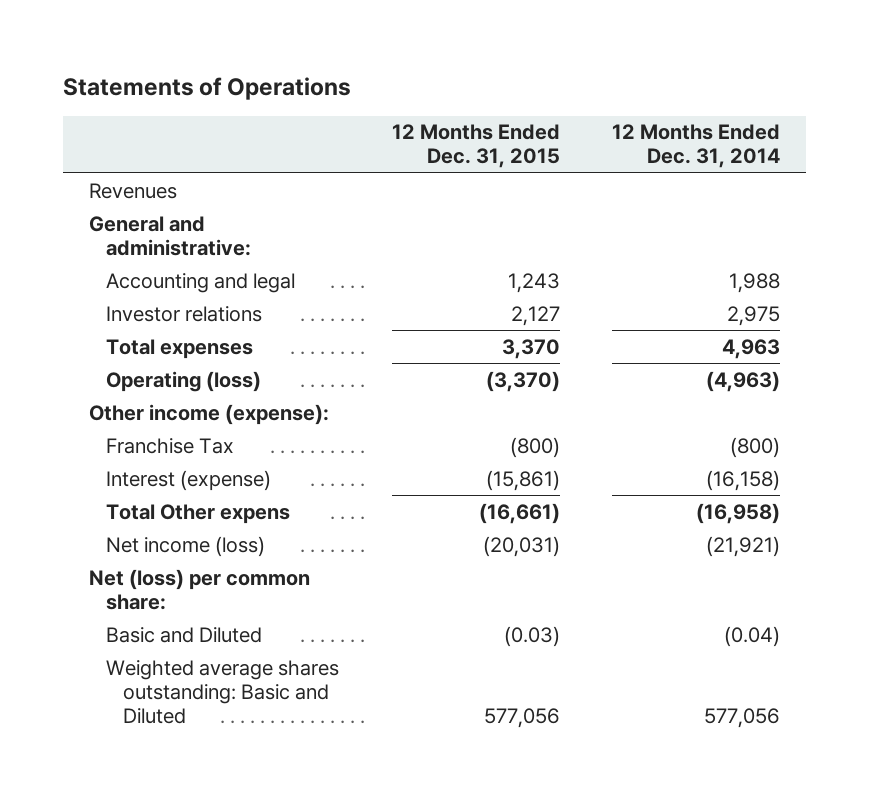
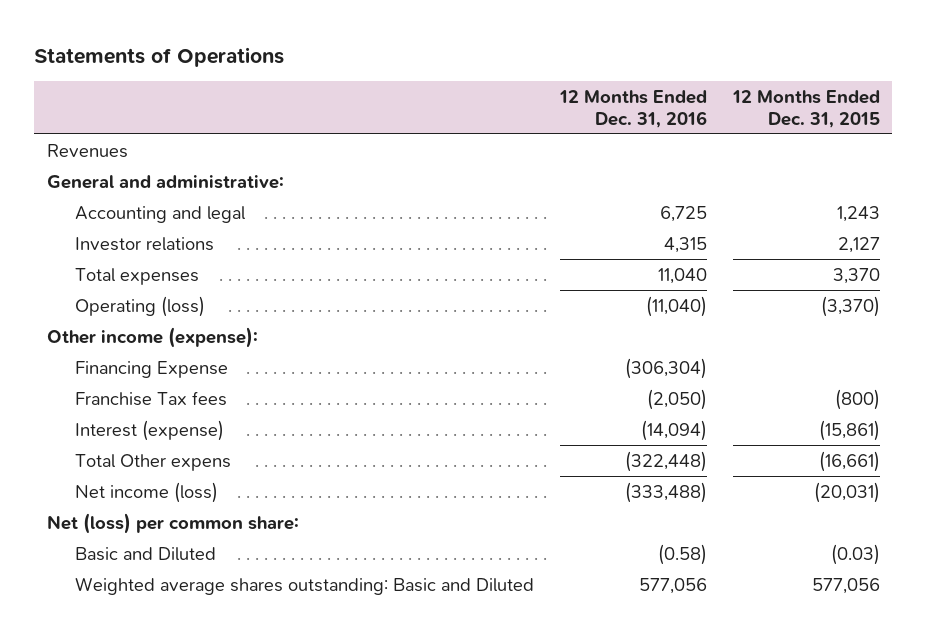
[611,124,780,169] 12 Months Ended Dec. 31, 2014 -> none
none -> [558,89,707,128] 12 Months Ended Dec. 31, 2016
none -> [75,360,229,378] Financing Expense
[106,437,235,454] Franchise Tax -> [75,390,228,406] Franchise Tax fees

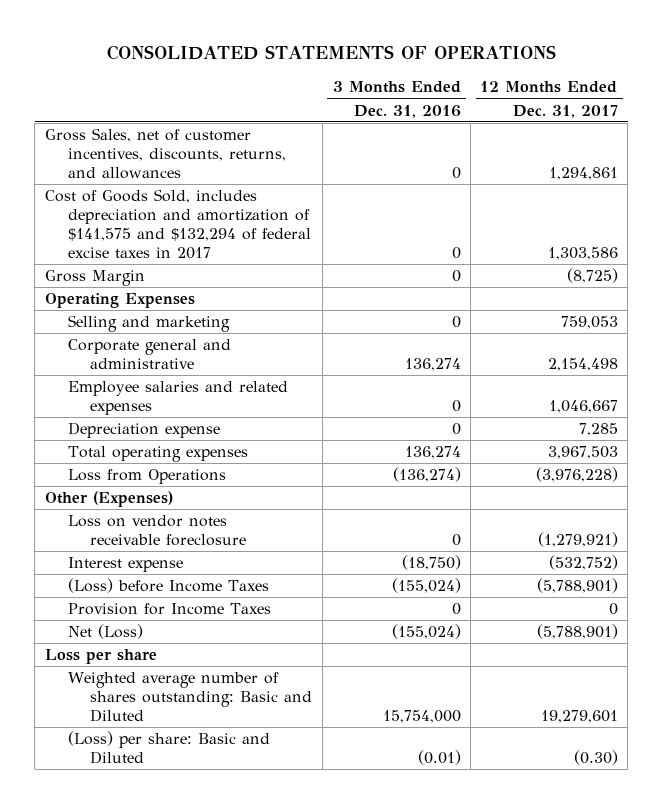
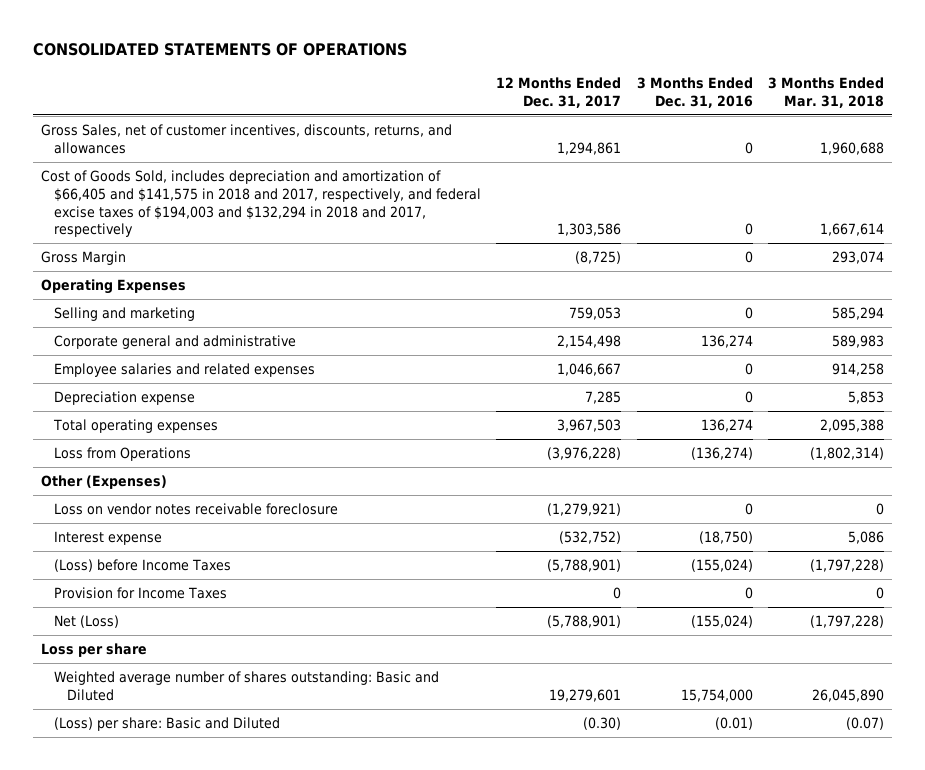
none -> [768,77,885,108] 3 Months Ended Mar. 31, 2018
[44,189,311,260] Cost of Goods Sold, includes depreciation and amortization of $141,575 and $132,294 of federal excise taxes in 2017 -> [40,170,482,238] Cost of Goods Sold, includes depreciation and amortization of $66,405 and $141,575 in 2018 and 2017, respectively, and federal excise taxes of $194,003 and $132,294 in 2018 and 2017, respectively

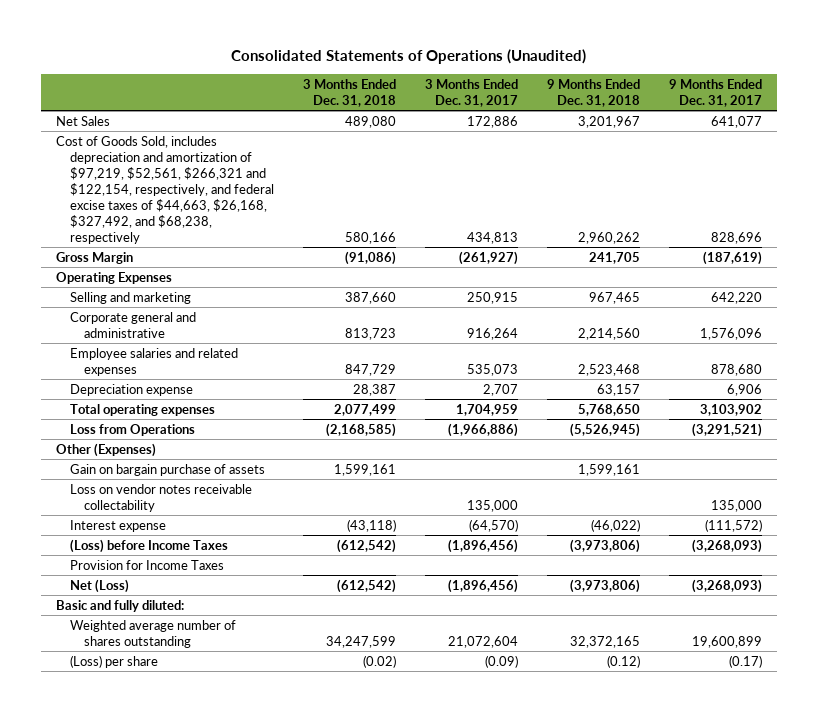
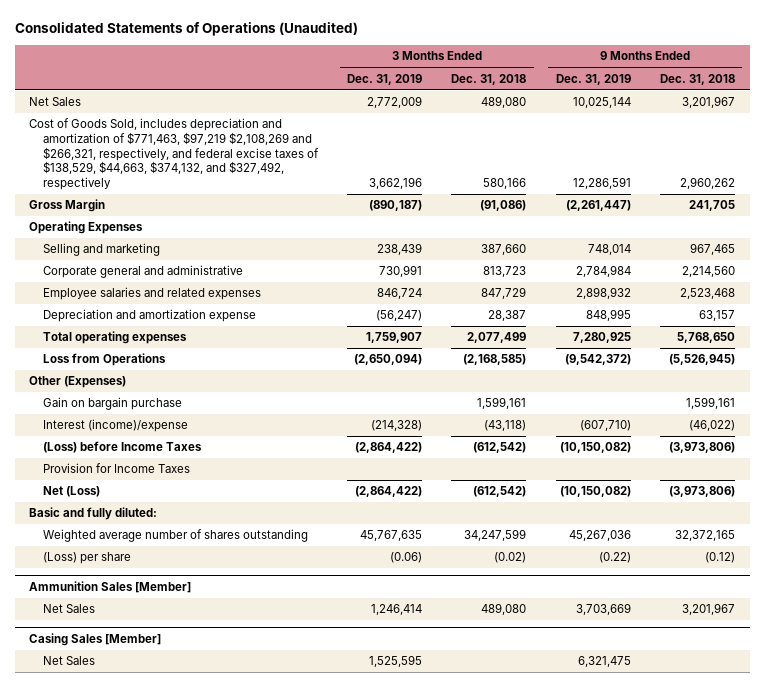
[425,78,519,107] 3 Months Ended Dec. 31, 2017 -> none
[669,78,763,107] 9 Months Ended Dec. 31, 2017 -> none
none -> [347,73,423,85] Dec. 31, 2019
none -> [555,73,631,85] Dec. 31, 2019
[55,135,275,244] Cost of Goods Sold, includes depreciation and amortization of $97,219, $52,561, $266,321 and $122,154, respectively, and federal excise taxes of $44,663, $26,168, $327,492, and $68,238, respectively -> [29,118,319,190] Cost of Goods Sold, includes depreciation and amortization of $771,463, $97,219 $2,108,269 and $266,321, respectively, and federal excise taxes of $138,529, $44,663, $374,132, and $327,492, respectively
[70,383,194,396] Depreciation expense -> [42,309,256,323] Depreciation and amortization expense
[70,483,253,512] Loss on vendor notes receivable collectability -> none
[70,463,266,476] Gain on bargain purchase of assets -> [42,397,182,411] Gain on bargain purchase
[70,519,167,532] Interest expense -> [42,419,188,433] Interest (income)/expense
none -> [29,580,192,593] Ammunition Sales [Member]
none -> [42,604,95,614] Net Sales
none -> [29,632,162,646] Casing Sales [Member]
none -> [42,656,95,666] Net Sales

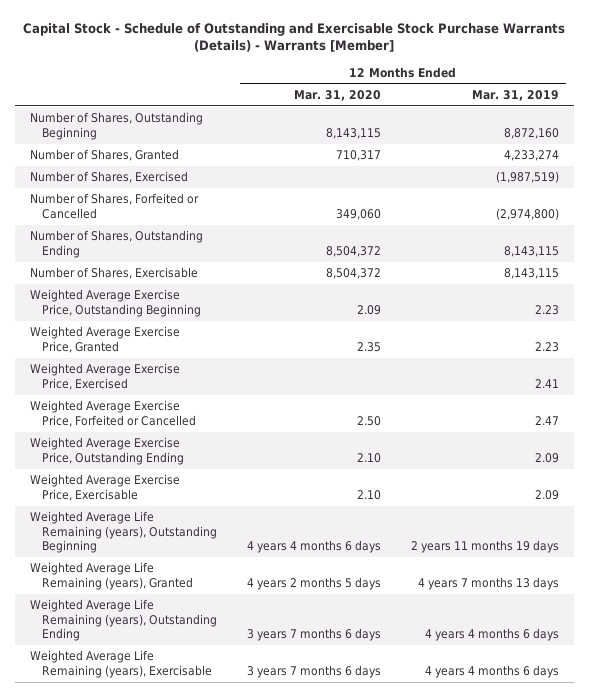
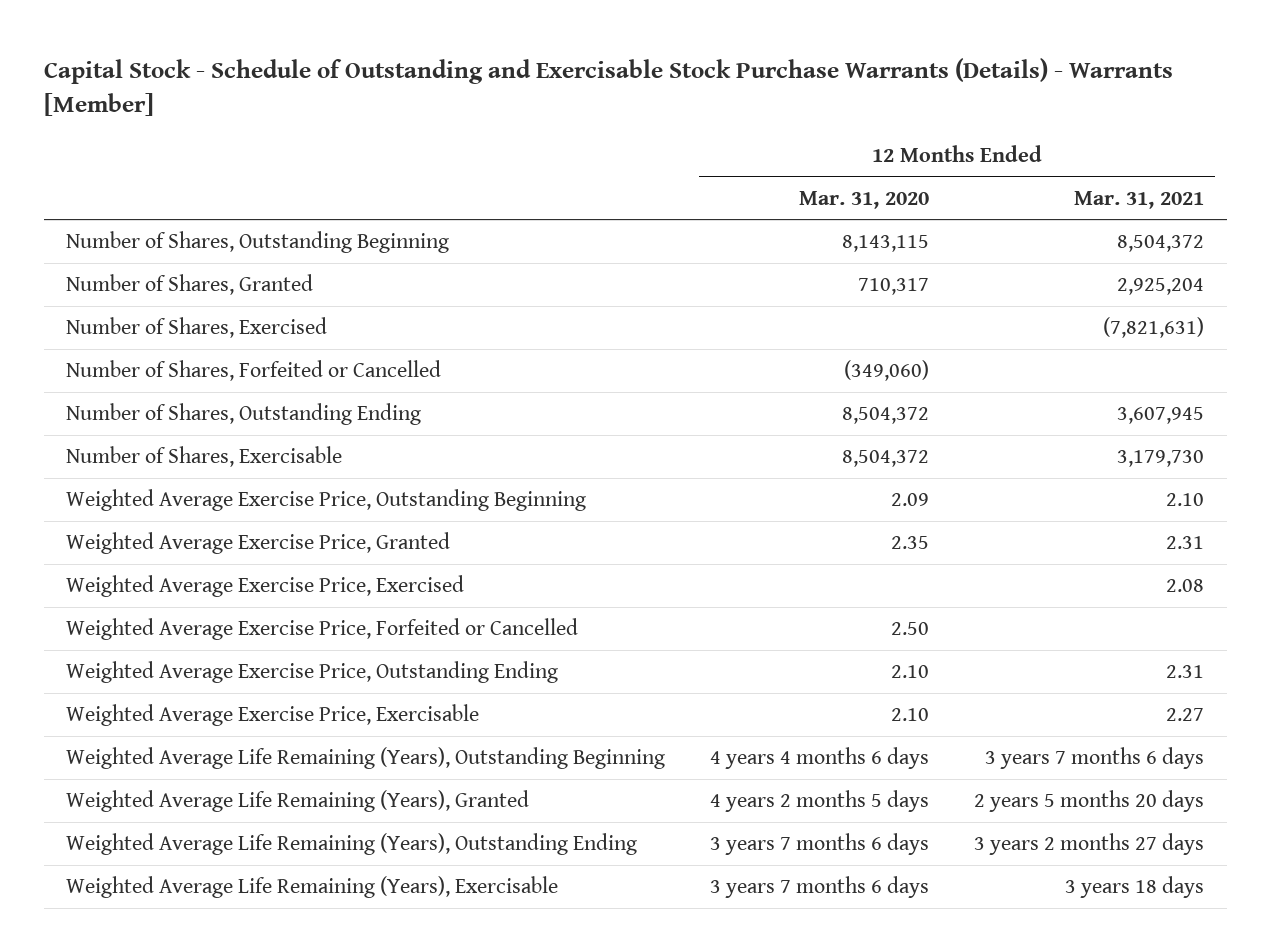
[471,89,559,101] Mar. 31, 2019 -> none
none -> [1074,190,1205,209] Mar. 31, 2021
[336,208,382,220] 349,060 -> [844,360,930,382] (349,060)
[29,511,218,554] Weighted Average Life Remaining (years), Outstanding Beginning -> [66,747,666,770] Weighted Average Life Remaining (Years), Outstanding Beginning
[29,562,194,590] Weighted Average Life Remaining (years), Granted -> [66,790,530,813] Weighted Average Life Remaining (Years), Granted
[29,599,218,642] Weighted Average Life Remaining (years), Outstanding Ending -> [66,833,638,856] Weighted Average Life Remaining (Years), Outstanding Ending
[29,650,213,678] Weighted Average Life Remaining (years), Exercisable -> [66,876,559,899] Weighted Average Life Remaining (Years), Exercisable

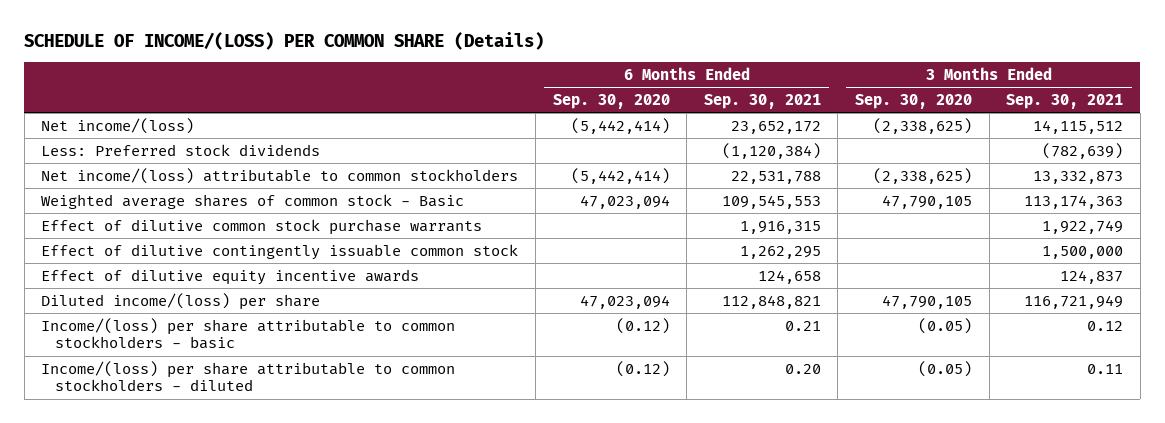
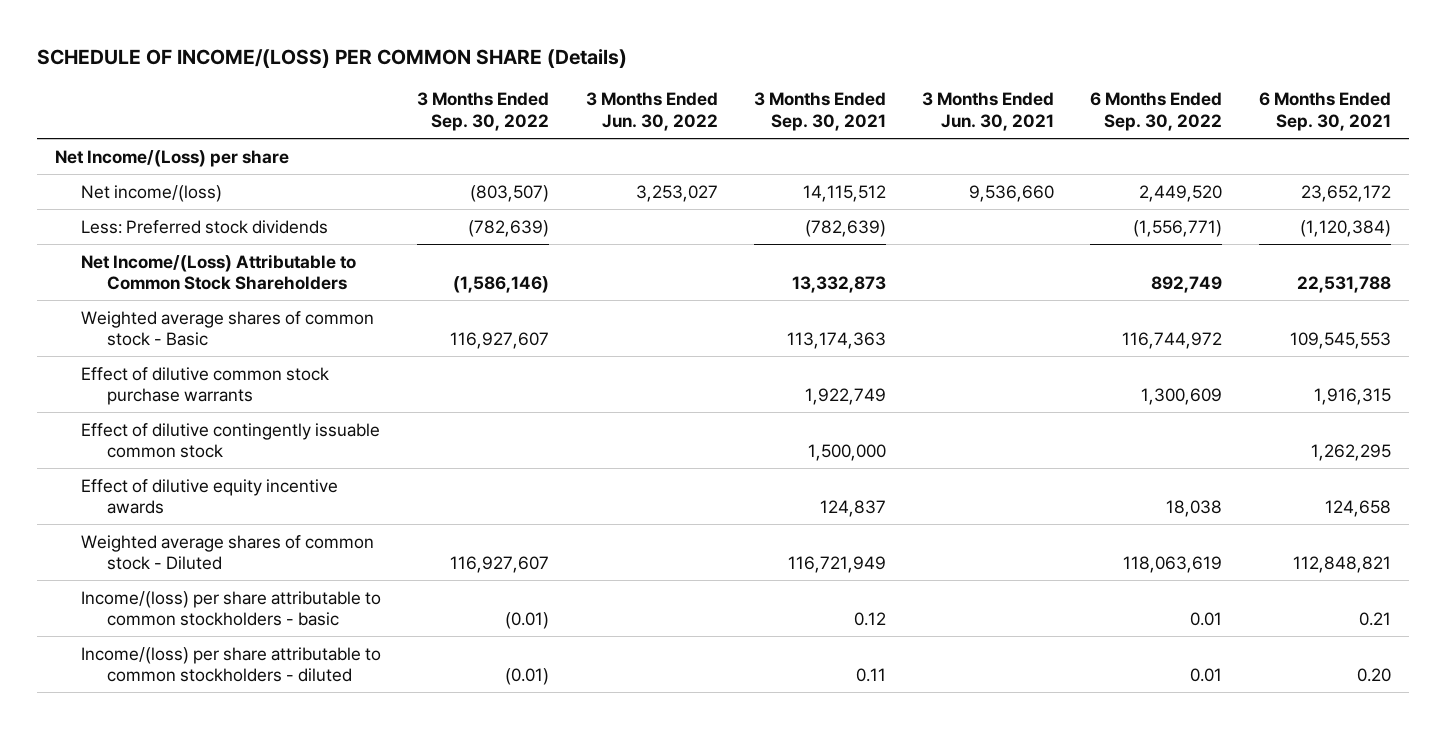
[552,93,670,109] Sep. 30, 2020 -> none
[855,93,973,109] Sep. 30, 2020 -> none
none -> [417,92,550,131] 3 Months Ended Sep. 30, 2022
none -> [585,92,718,131] 3 Months Ended Jun. 30, 2022
none -> [922,92,1055,131] 3 Months Ended Jun. 30, 2021
none -> [1090,92,1223,131] 6 Months Ended Sep. 30, 2022
none -> [55,149,290,167] Net Income/(Loss) per share
[41,167,519,184] Net income/(loss) attributable to common stockholders -> [81,253,357,291] Net Income/(Loss) Attributable to Common Stock Shareholders
[41,292,321,310] Diluted income/(loss) per share -> [81,534,375,571] Weighted average shares of common stock - Diluted

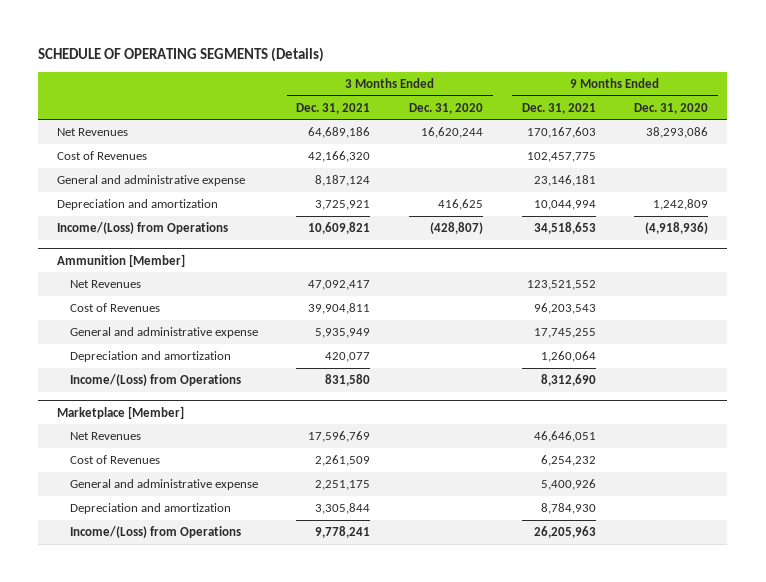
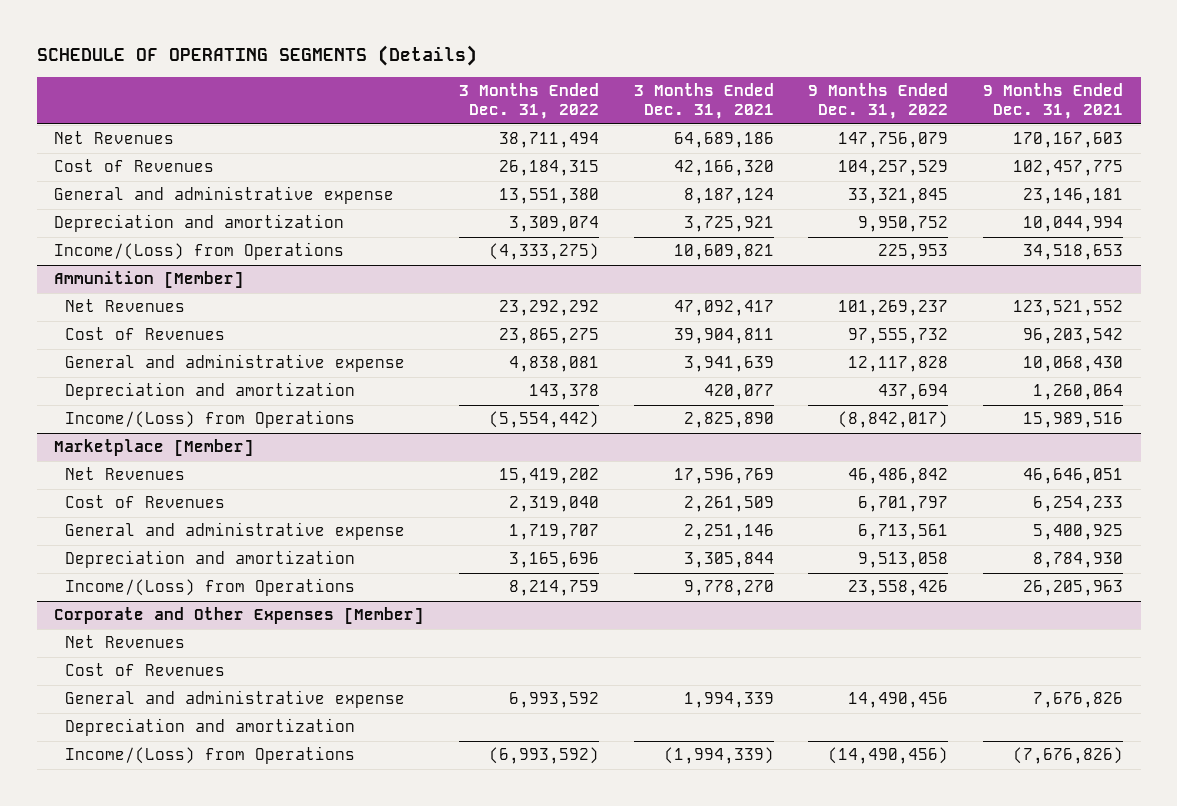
[409,102,484,114] Dec. 31, 2020 -> none
[634,102,709,114] Dec. 31, 2020 -> none
none -> [458,83,599,120] 3 Months Ended Dec. 31, 2022
none -> [808,83,949,120] 9 Months Ended Dec. 31, 2022
[533,303,596,315] 96,203,543 -> [1023,328,1124,345] 96,203,542
[315,328,371,339] 5,935,949 -> [683,356,774,373] 3,941,639
[533,328,596,339] 17,745,255 -> [1023,356,1124,373] 10,068,430
[325,374,371,387] 831,580 -> [683,412,774,429] 2,825,890
[540,374,596,387] 8,312,690 -> [1023,412,1124,429] 15,989,516
[540,455,596,467] 6,254,232 -> [1033,496,1124,513] 6,254,233
[315,480,371,491] 2,251,175 -> [683,524,774,541] 2,251,146
[540,479,596,491] 5,400,926 -> [1033,524,1124,541] 5,400,925
[315,526,371,539] 9,778,241 -> [683,580,774,597] 9,778,270
none -> [54,607,425,625] Corporate and Other Expenses [Member]
none -> [65,635,186,649] Net Revenues
none -> [65,663,226,677] Cost of Revenues
none -> [65,690,406,709] General and administrative expense
none -> [65,718,356,737] Depreciation and amortization
none -> [65,746,356,765] Income/(Loss) from Operations

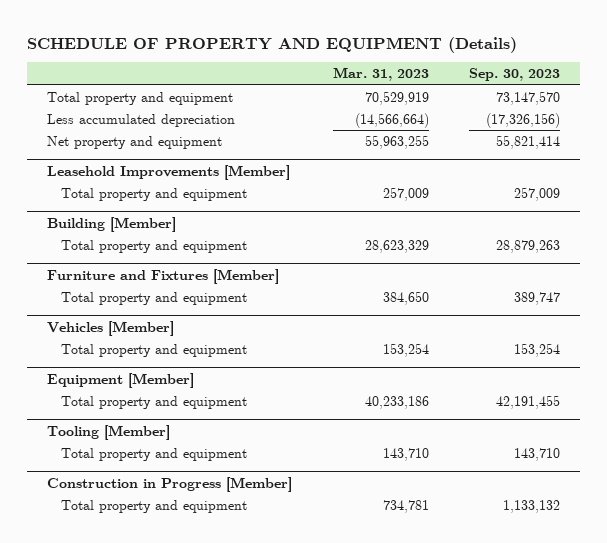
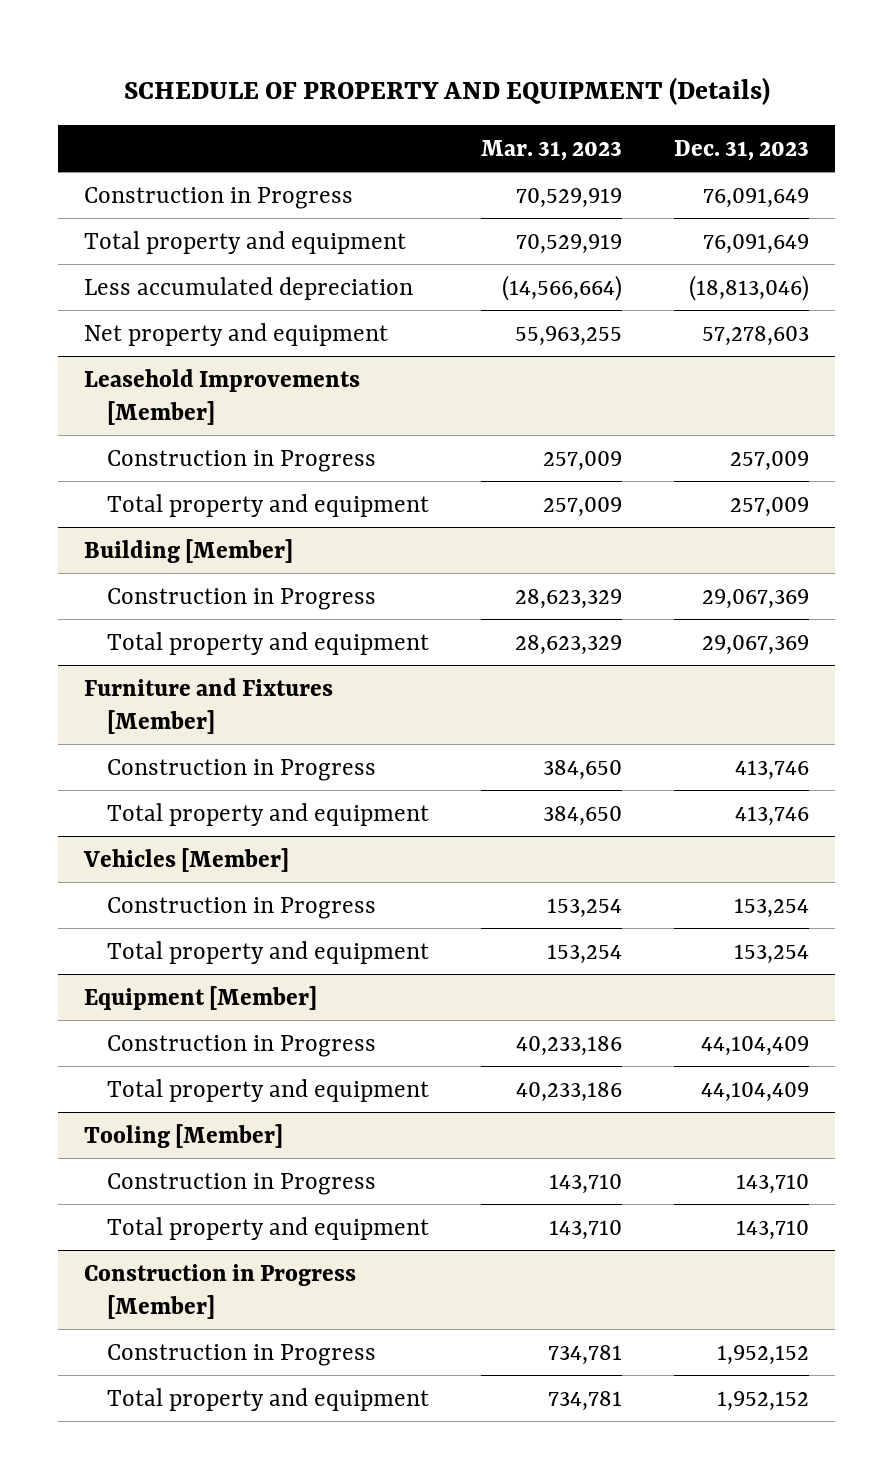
[468,68,560,82] Sep. 30, 2023 -> none
none -> [674,139,810,161] Dec. 31, 2023
none -> [84,186,354,209] Construction in Progress
none -> [107,449,377,472] Construction in Progress
none -> [107,587,377,610] Construction in Progress
none -> [107,758,377,781] Construction in Progress
none -> [107,896,377,919] Construction in Progress
none -> [107,1034,377,1057] Construction in Progress
none -> [107,1172,377,1195] Construction in Progress
none -> [107,1343,377,1366] Construction in Progress

